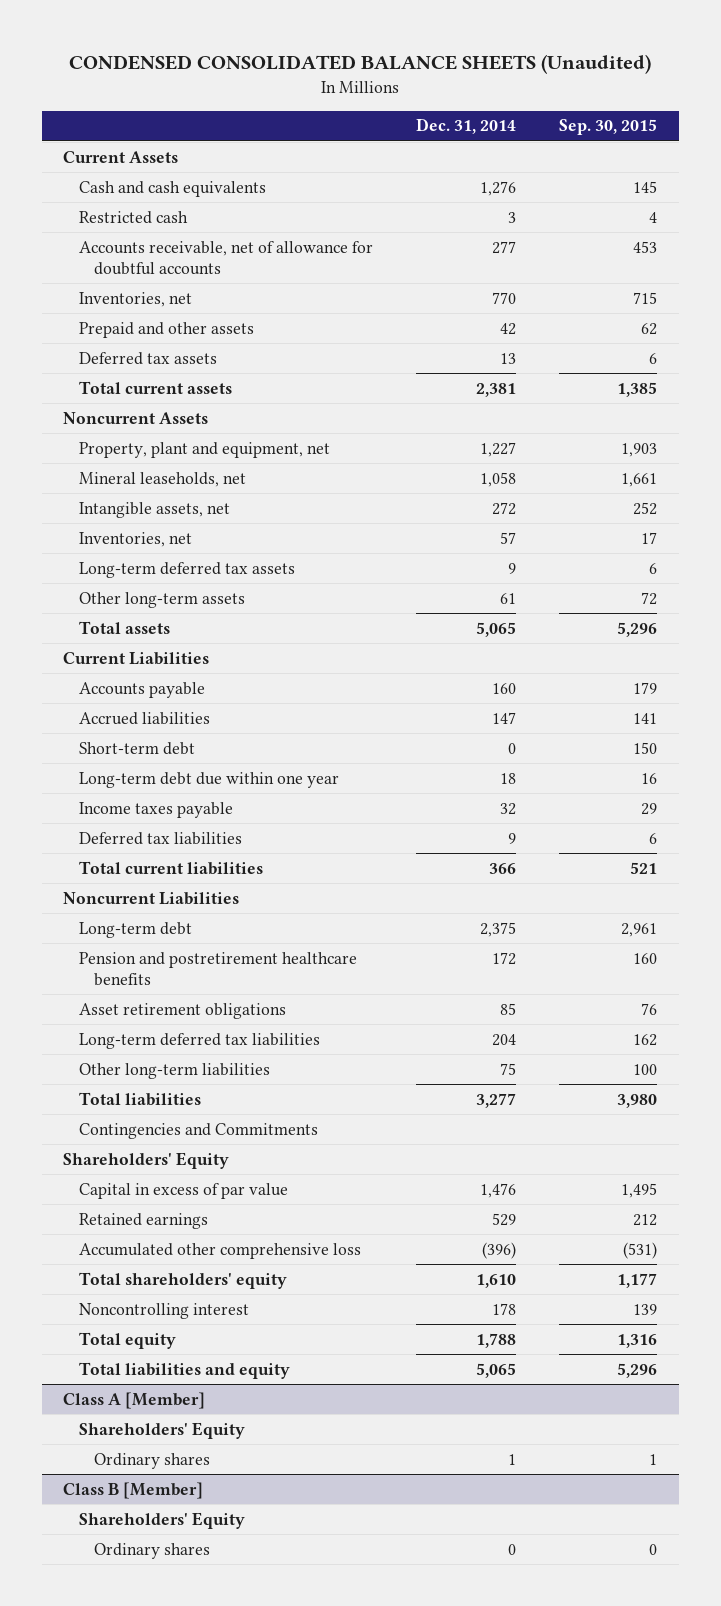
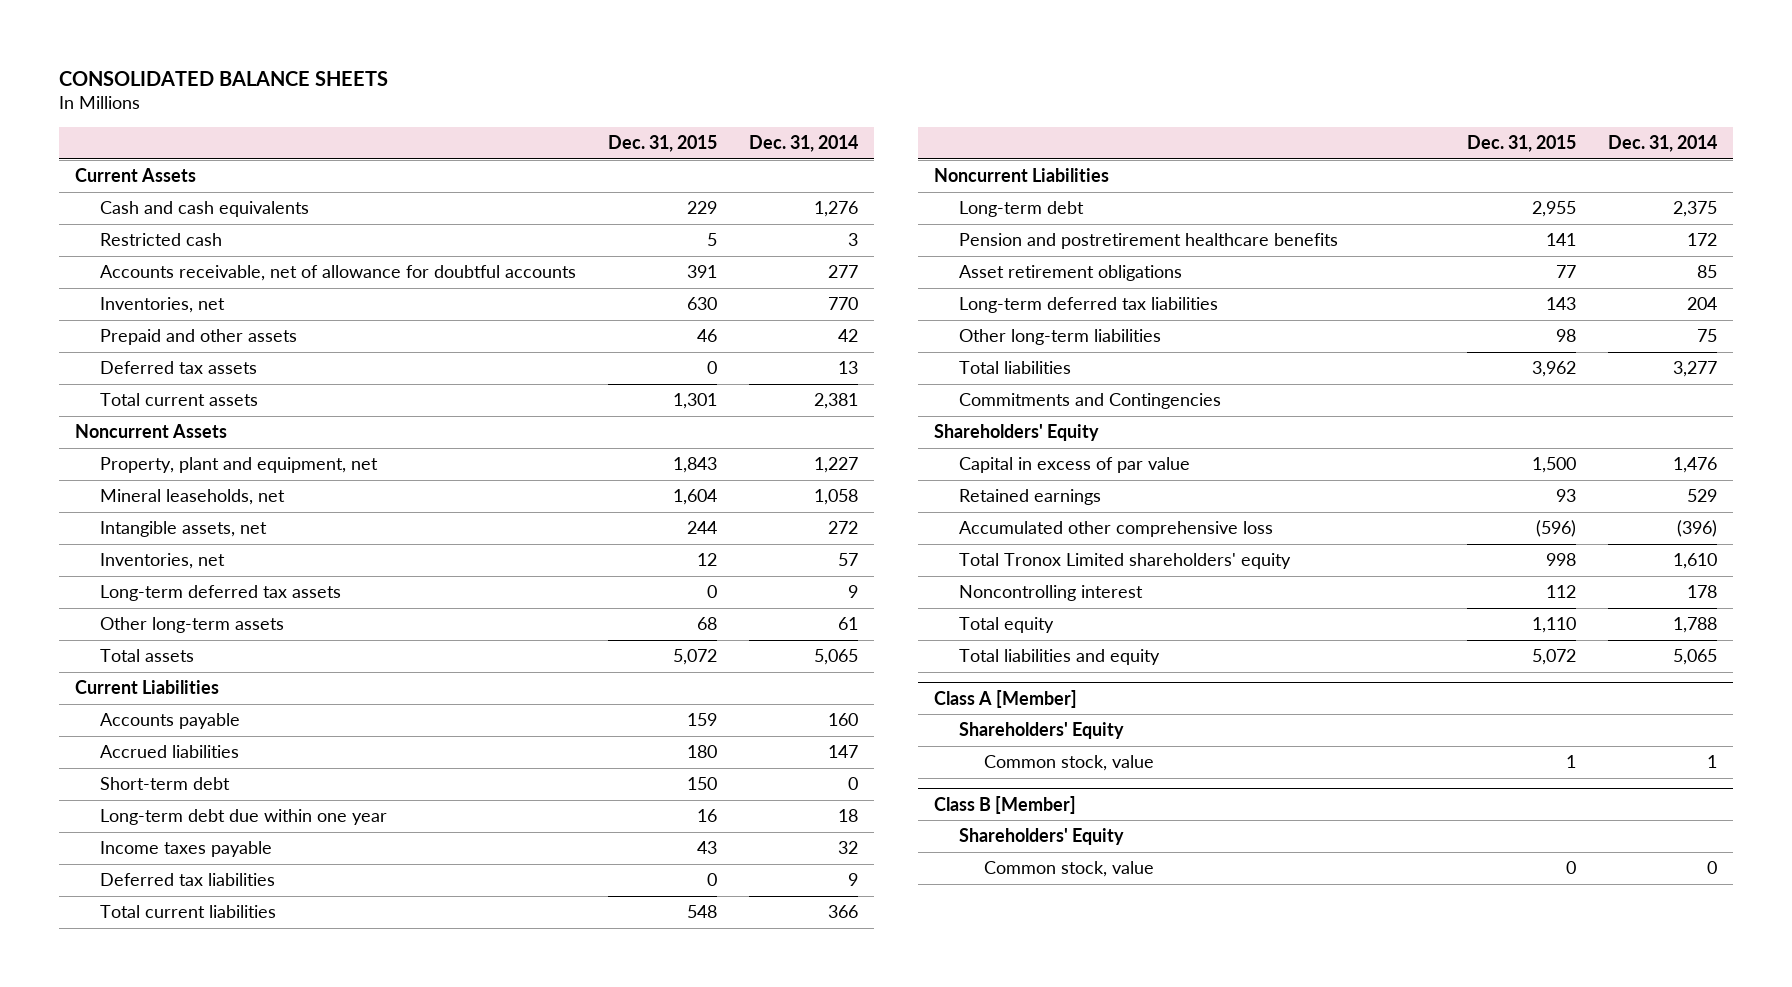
[69,54,652,75] CONDENSED CONSOLIDATED BALANCE SHEETS (Unaudited) -> [58,70,388,86] CONSOLIDATED BALANCE SHEETS
[559,119,658,136] Sep. 30, 2015 -> none
none -> [608,134,718,152] Dec. 31, 2015
[78,1122,318,1139] Contingencies and Commitments -> [958,393,1221,410] Commitments and Contingencies
[78,1271,287,1289] Total shareholders' equity -> [958,553,1291,570] Total Tronox Limited shareholders' equity
[94,1452,211,1469] Ordinary shares -> [984,755,1155,772] Common stock, value
[94,1542,211,1559] Ordinary shares -> [984,861,1155,878] Common stock, value

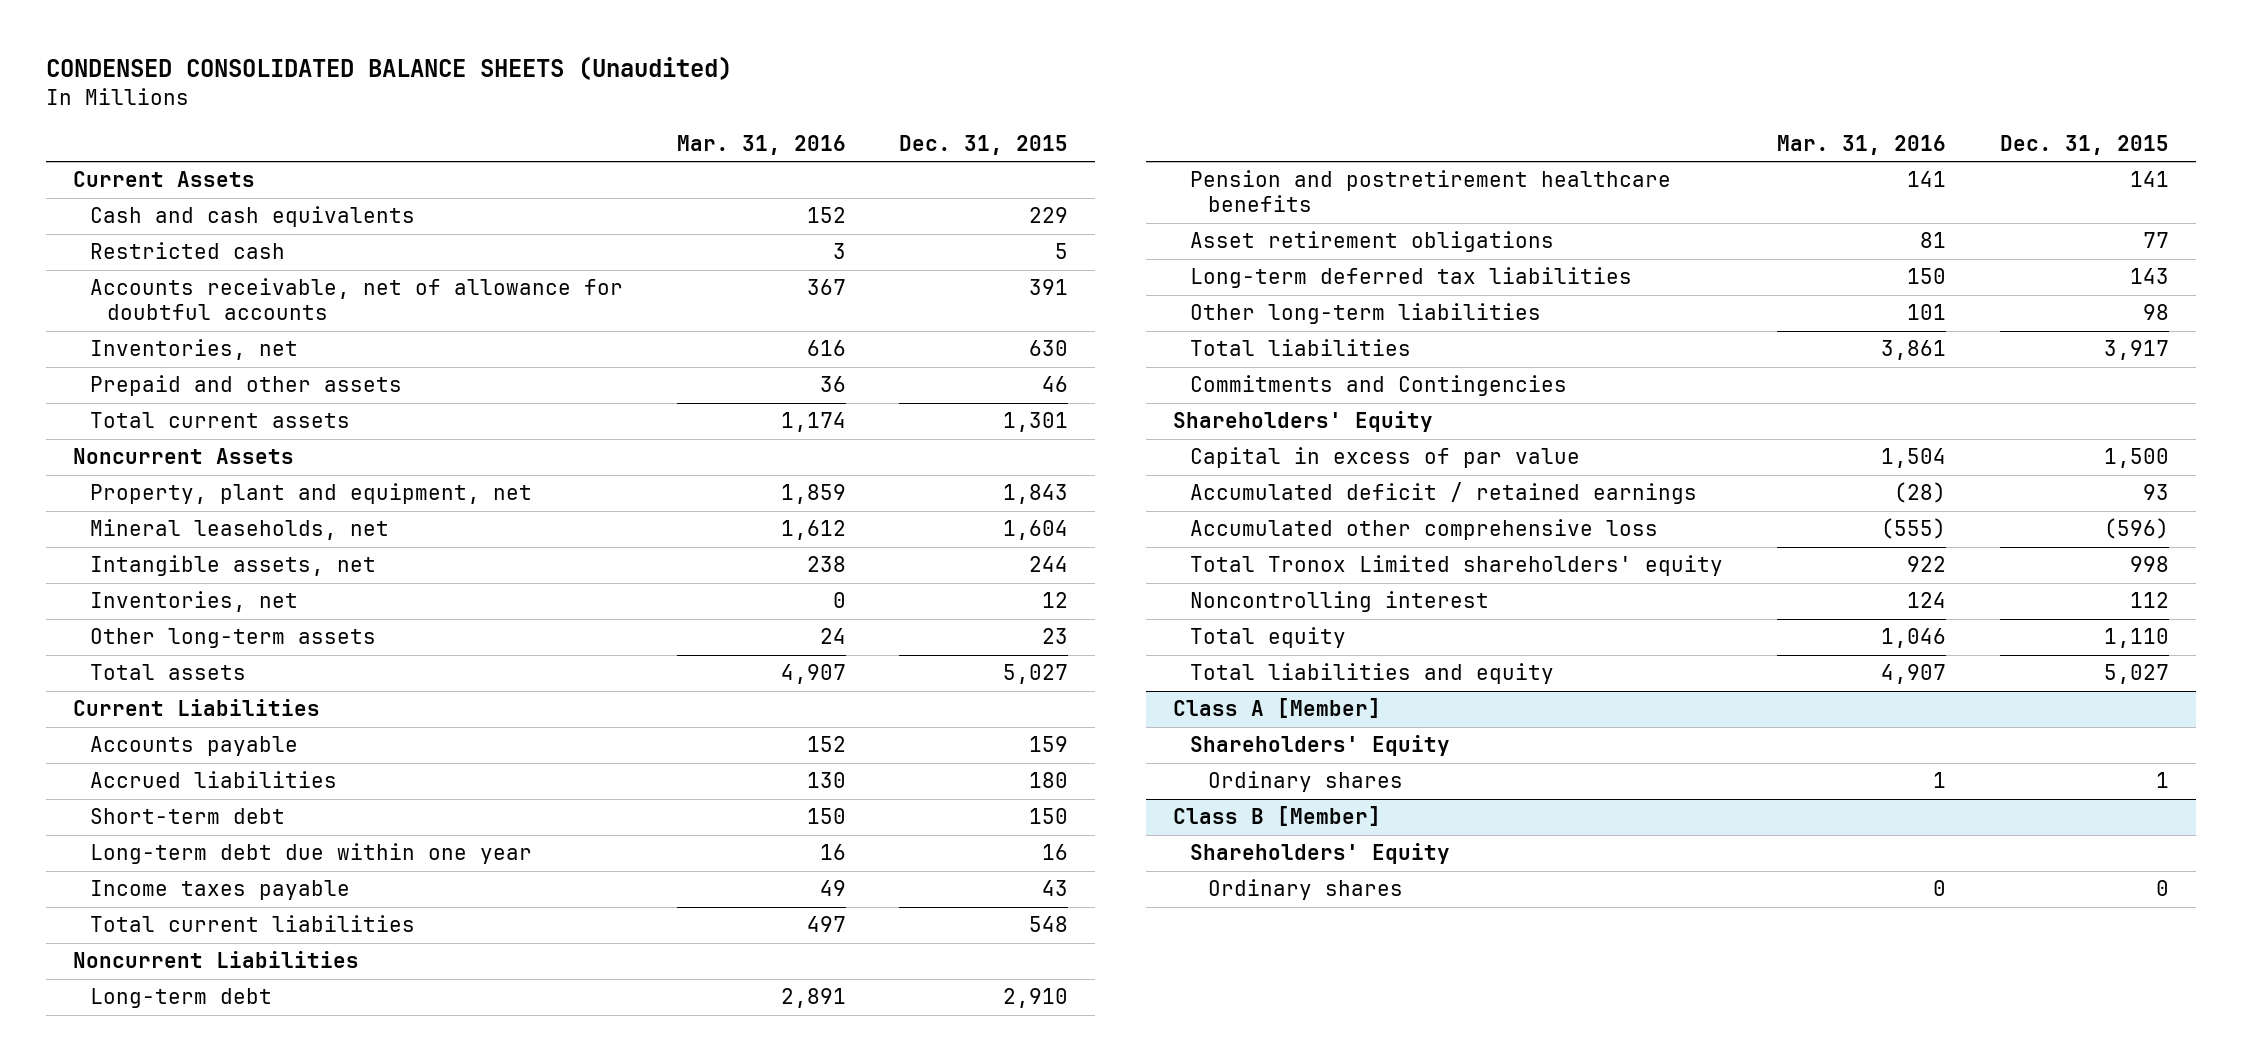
[58,70,388,86] CONSOLIDATED BALANCE SHEETS -> [45,56,732,81] CONDENSED CONSOLIDATED BALANCE SHEETS (Unaudited)
[749,134,859,152] Dec. 31, 2014 -> none
none -> [676,134,846,155] Mar. 31, 2016
[99,361,257,375] Deferred tax assets -> none
[99,585,341,602] Long-term deferred tax assets -> none
[697,617,718,631] 68 -> [1042,628,1069,645] 23
[673,649,718,666] 5,072 -> [1003,664,1069,685] 5,027
[99,873,275,887] Deferred tax liabilities -> none
[1531,201,1576,218] 2,955 -> [1003,988,1069,1009] 2,910
[1531,361,1576,378] 3,962 -> [2103,340,2169,361] 3,917
[958,489,1101,506] Retained earnings -> [1190,482,1698,505] Accumulated deficit / retained earnings
[1531,649,1576,666] 5,072 -> [2103,664,2169,685] 5,027
[984,755,1155,772] Common stock, value -> [1207,771,1403,793] Ordinary shares
[984,861,1155,878] Common stock, value -> [1207,879,1403,901] Ordinary shares

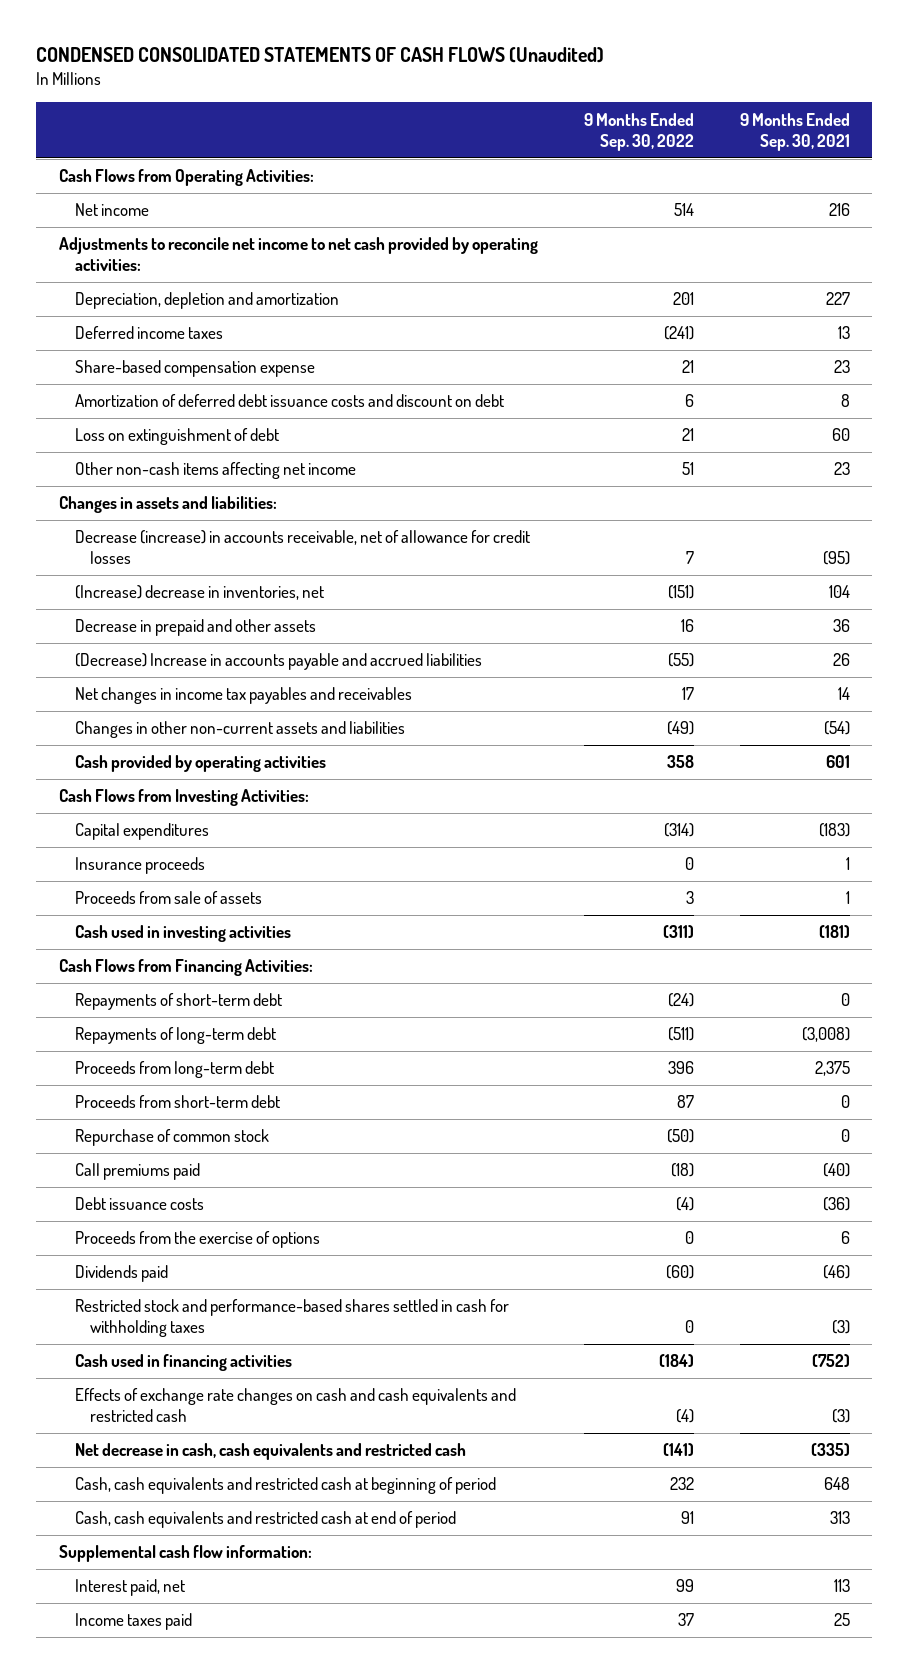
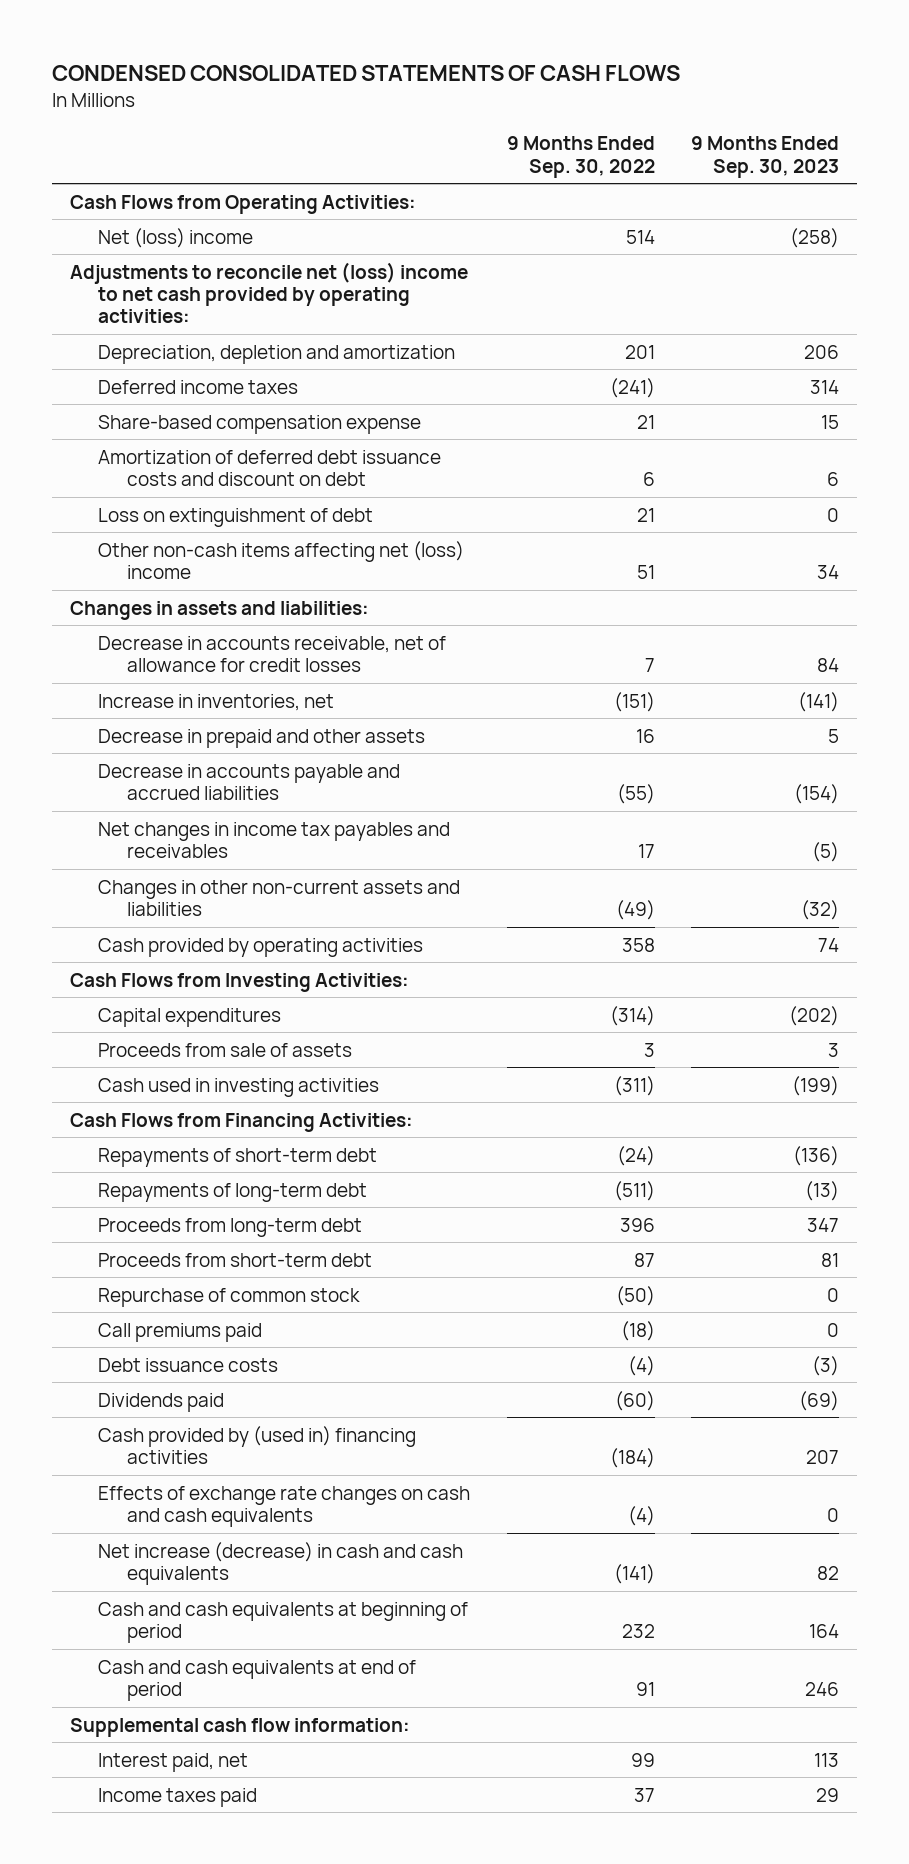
[36,47,605,64] CONDENSED CONSOLIDATED STATEMENTS OF CASH FLOWS (Unaudited) -> [51,65,680,82] CONDENSED CONSOLIDATED STATEMENTS OF CASH FLOWS
[739,112,850,151] 9 Months Ended Sep. 30, 2021 -> none
none -> [691,136,840,178] 9 Months Ended Sep. 30, 2023
[74,203,149,217] Net income -> [98,227,254,248] Net (loss) income
[59,237,539,272] Adjustments to reconcile net income to net cash provided by operating activities: -> [69,261,468,324] Adjustments to reconcile net (loss) income to net cash provided by operating activities:
[74,462,356,480] Other non-cash items affecting net income -> [98,540,465,579] Other non-cash items affecting net (loss) income
[74,530,530,565] Decrease (increase) in accounts receivable, net of allowance for credit losses -> [98,635,447,672] Decrease in accounts receivable, net of allowance for credit losses
[74,585,324,601] (Increase) decrease in inventories, net -> [98,693,335,711] Increase in inventories, net
[74,653,482,671] (Decrease) Increase in accounts payable and accrued liabilities -> [98,763,401,800] Decrease in accounts payable and accrued liabilities
[74,857,205,875] Insurance proceeds -> none
[74,1231,320,1249] Proceeds from the exercise of options -> none
[74,1299,509,1338] Restricted stock and performance-based shares settled in cash for withholding taxes -> none
[74,1354,292,1372] Cash used in financing activities -> [98,1425,417,1464] Cash provided by (used in) financing activities
[74,1388,516,1423] Effects of exchange rate changes on cash and cash equivalents and restricted cash -> [98,1485,471,1527] Effects of exchange rate changes on cash and cash equivalents
[74,1443,466,1461] Net decrease in cash, cash equivalents and restricted cash -> [98,1541,464,1585] Net increase (decrease) in cash and cash equivalents
[74,1477,496,1495] Cash, cash equivalents and restricted cash at beginning of period -> [98,1601,469,1643] Cash and cash equivalents at beginning of period
[74,1511,456,1529] Cash, cash equivalents and restricted cash at end of period -> [98,1659,417,1701] Cash and cash equivalents at end of period

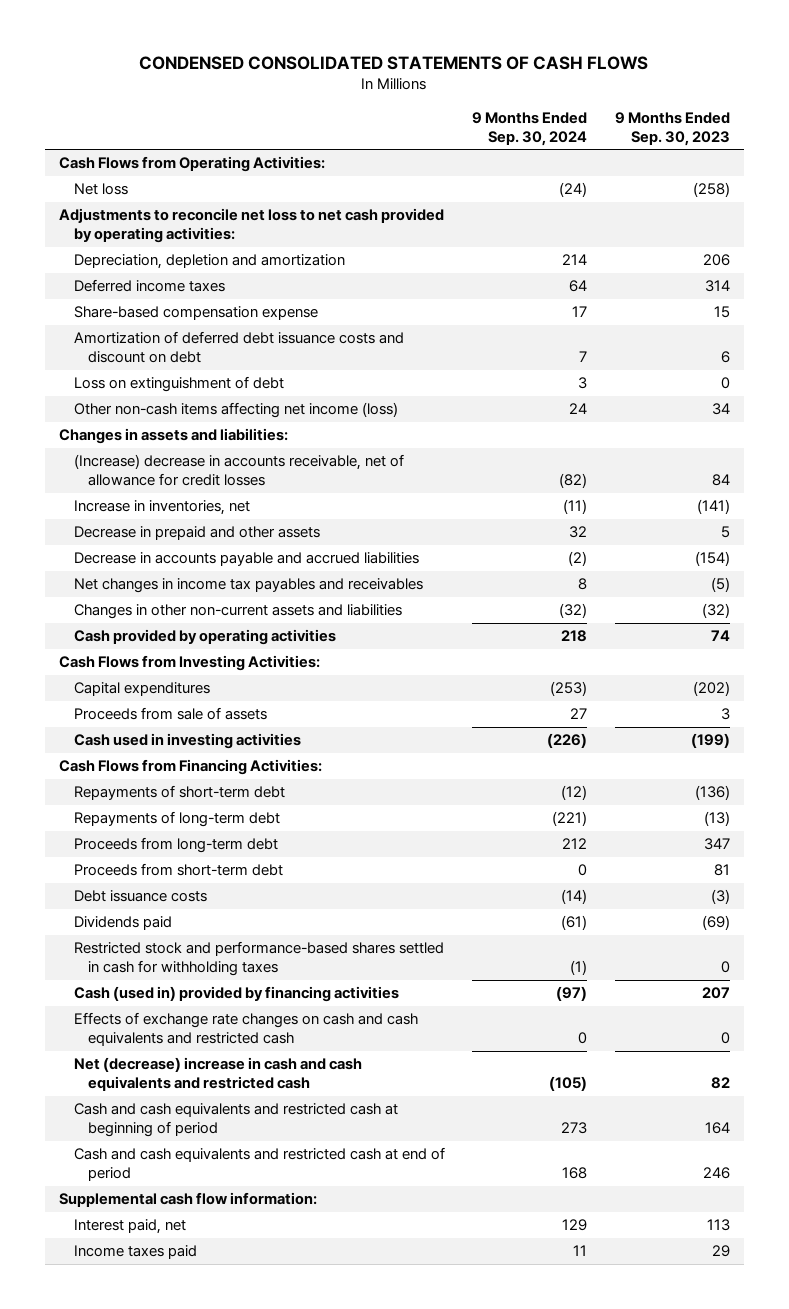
[506,136,655,178] 9 Months Ended Sep. 30, 2022 -> none
none -> [472,111,588,146] 9 Months Ended Sep. 30, 2024
[98,227,254,248] Net (loss) income -> [73,183,128,196] Net loss
[69,261,468,324] Adjustments to reconcile net (loss) income to net cash provided by operating activities: -> [59,208,445,244] Adjustments to reconcile net loss to net cash provided by operating activities:
[98,540,465,579] Other non-cash items affecting net (loss) income -> [73,402,398,419] Other non-cash items affecting net income (loss)
[98,635,447,672] Decrease in accounts receivable, net of allowance for credit losses -> [73,454,404,487] (Increase) decrease in accounts receivable, net of allowance for credit losses
[98,1287,361,1307] Repurchase of common stock -> none
[98,1322,263,1342] Call premiums paid -> none
none -> [73,941,444,977] Restricted stock and performance-based shares settled in cash for withholding taxes
[98,1425,417,1464] Cash provided by (used in) financing activities -> [73,986,399,1003] Cash (used in) provided by financing activities
[98,1485,471,1527] Effects of exchange rate changes on cash and cash equivalents -> [73,1012,418,1047] Effects of exchange rate changes on cash and cash equivalents and restricted cash
[98,1541,464,1585] Net increase (decrease) in cash and cash equivalents -> [73,1057,362,1092] Net (decrease) increase in cash and cash equivalents and restricted cash
[98,1601,469,1643] Cash and cash equivalents at beginning of period -> [73,1103,398,1138] Cash and cash equivalents and restricted cash at beginning of period
[98,1659,417,1701] Cash and cash equivalents at end of period -> [73,1147,445,1182] Cash and cash equivalents and restricted cash at end of period

